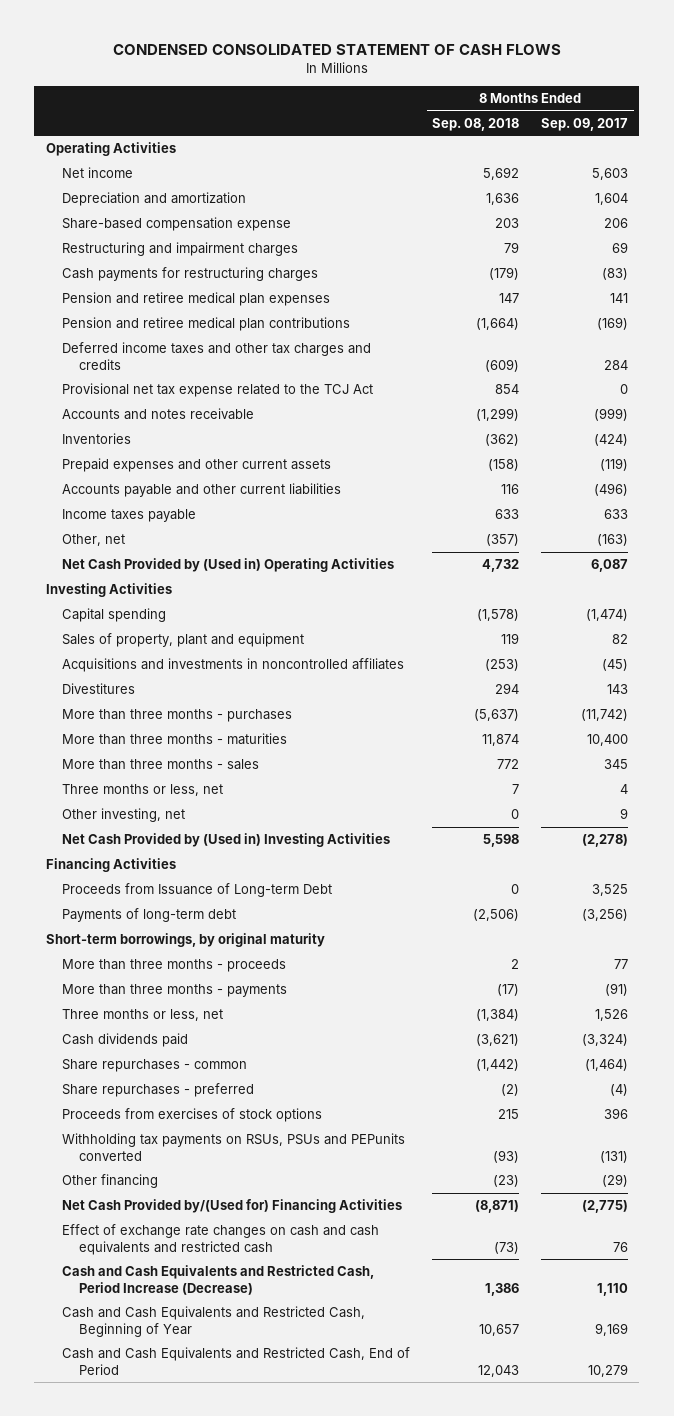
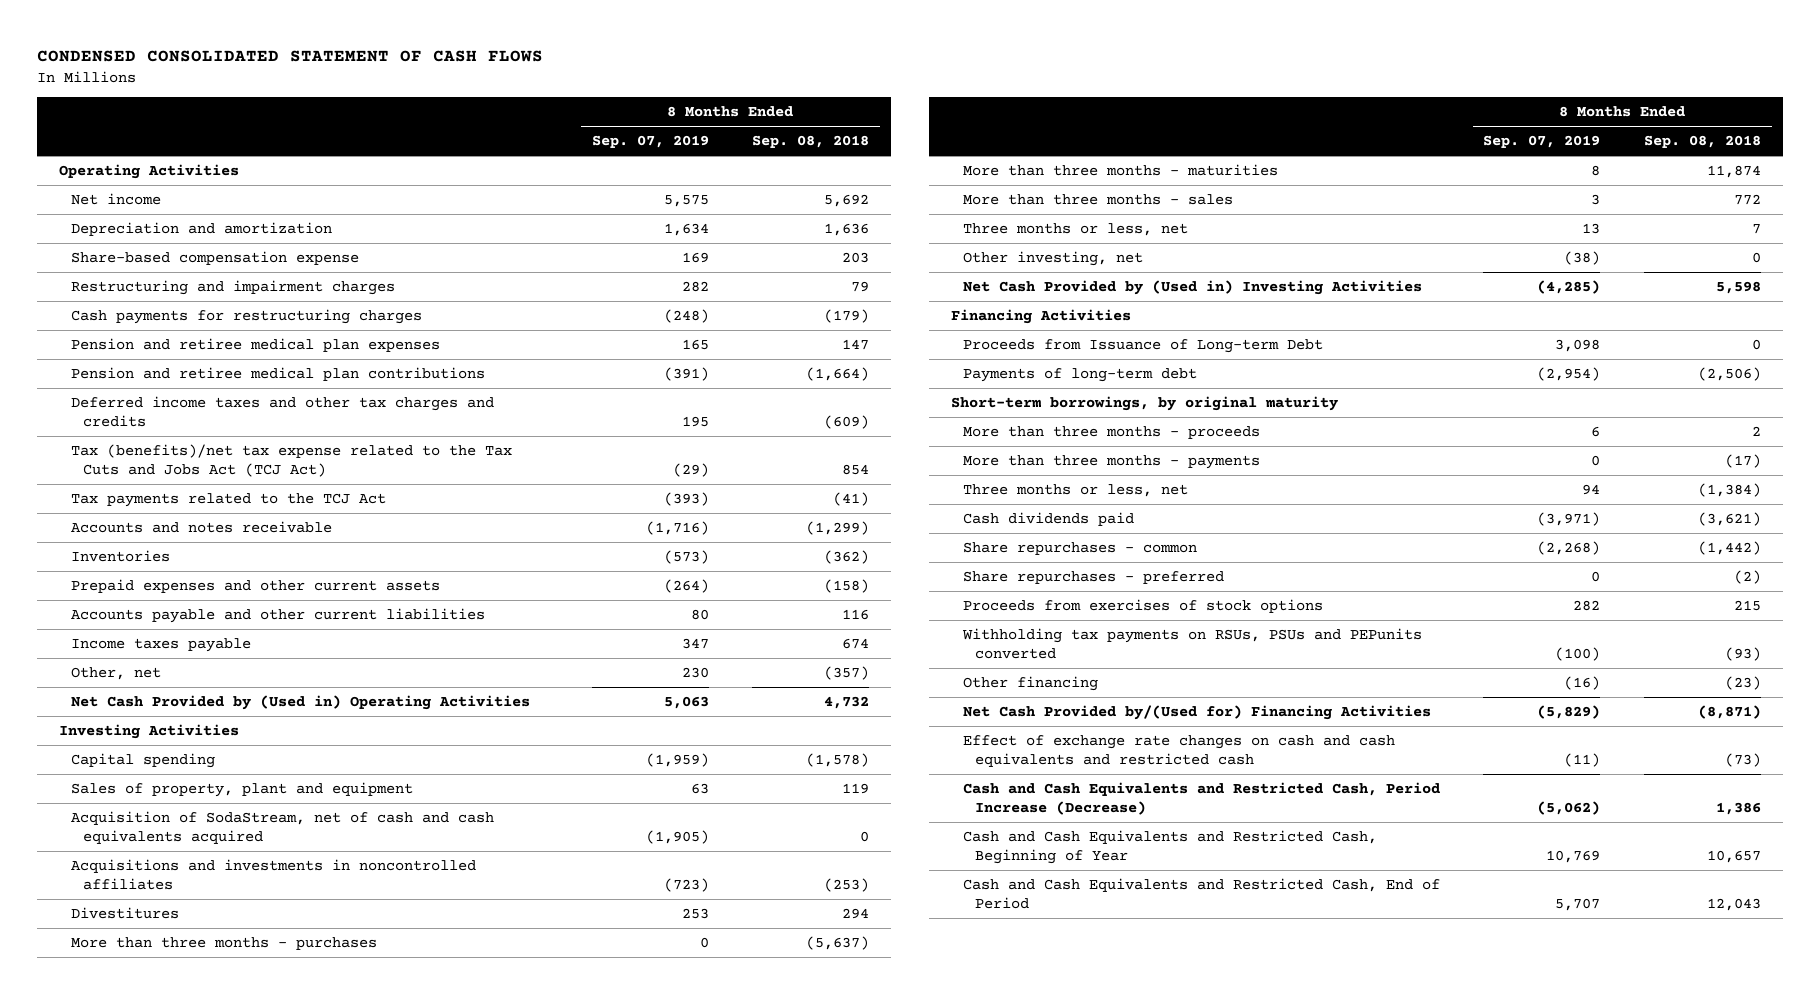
[541,117,629,131] Sep. 09, 2017 -> none
none -> [591,135,709,149] Sep. 07, 2019
[62,383,374,398] Provisional net tax expense related to the TCJ Act -> [71,443,513,477] Tax (benefits)/net tax expense related to the Tax Cuts and Jobs Act (TCJ Act)
none -> [71,492,387,507] Tax payments related to the TCJ Act
[495,509,520,520] 633 -> [842,637,870,649] 674
none -> [71,810,495,844] Acquisition of SodaStream, net of cash and cash equivalents acquired

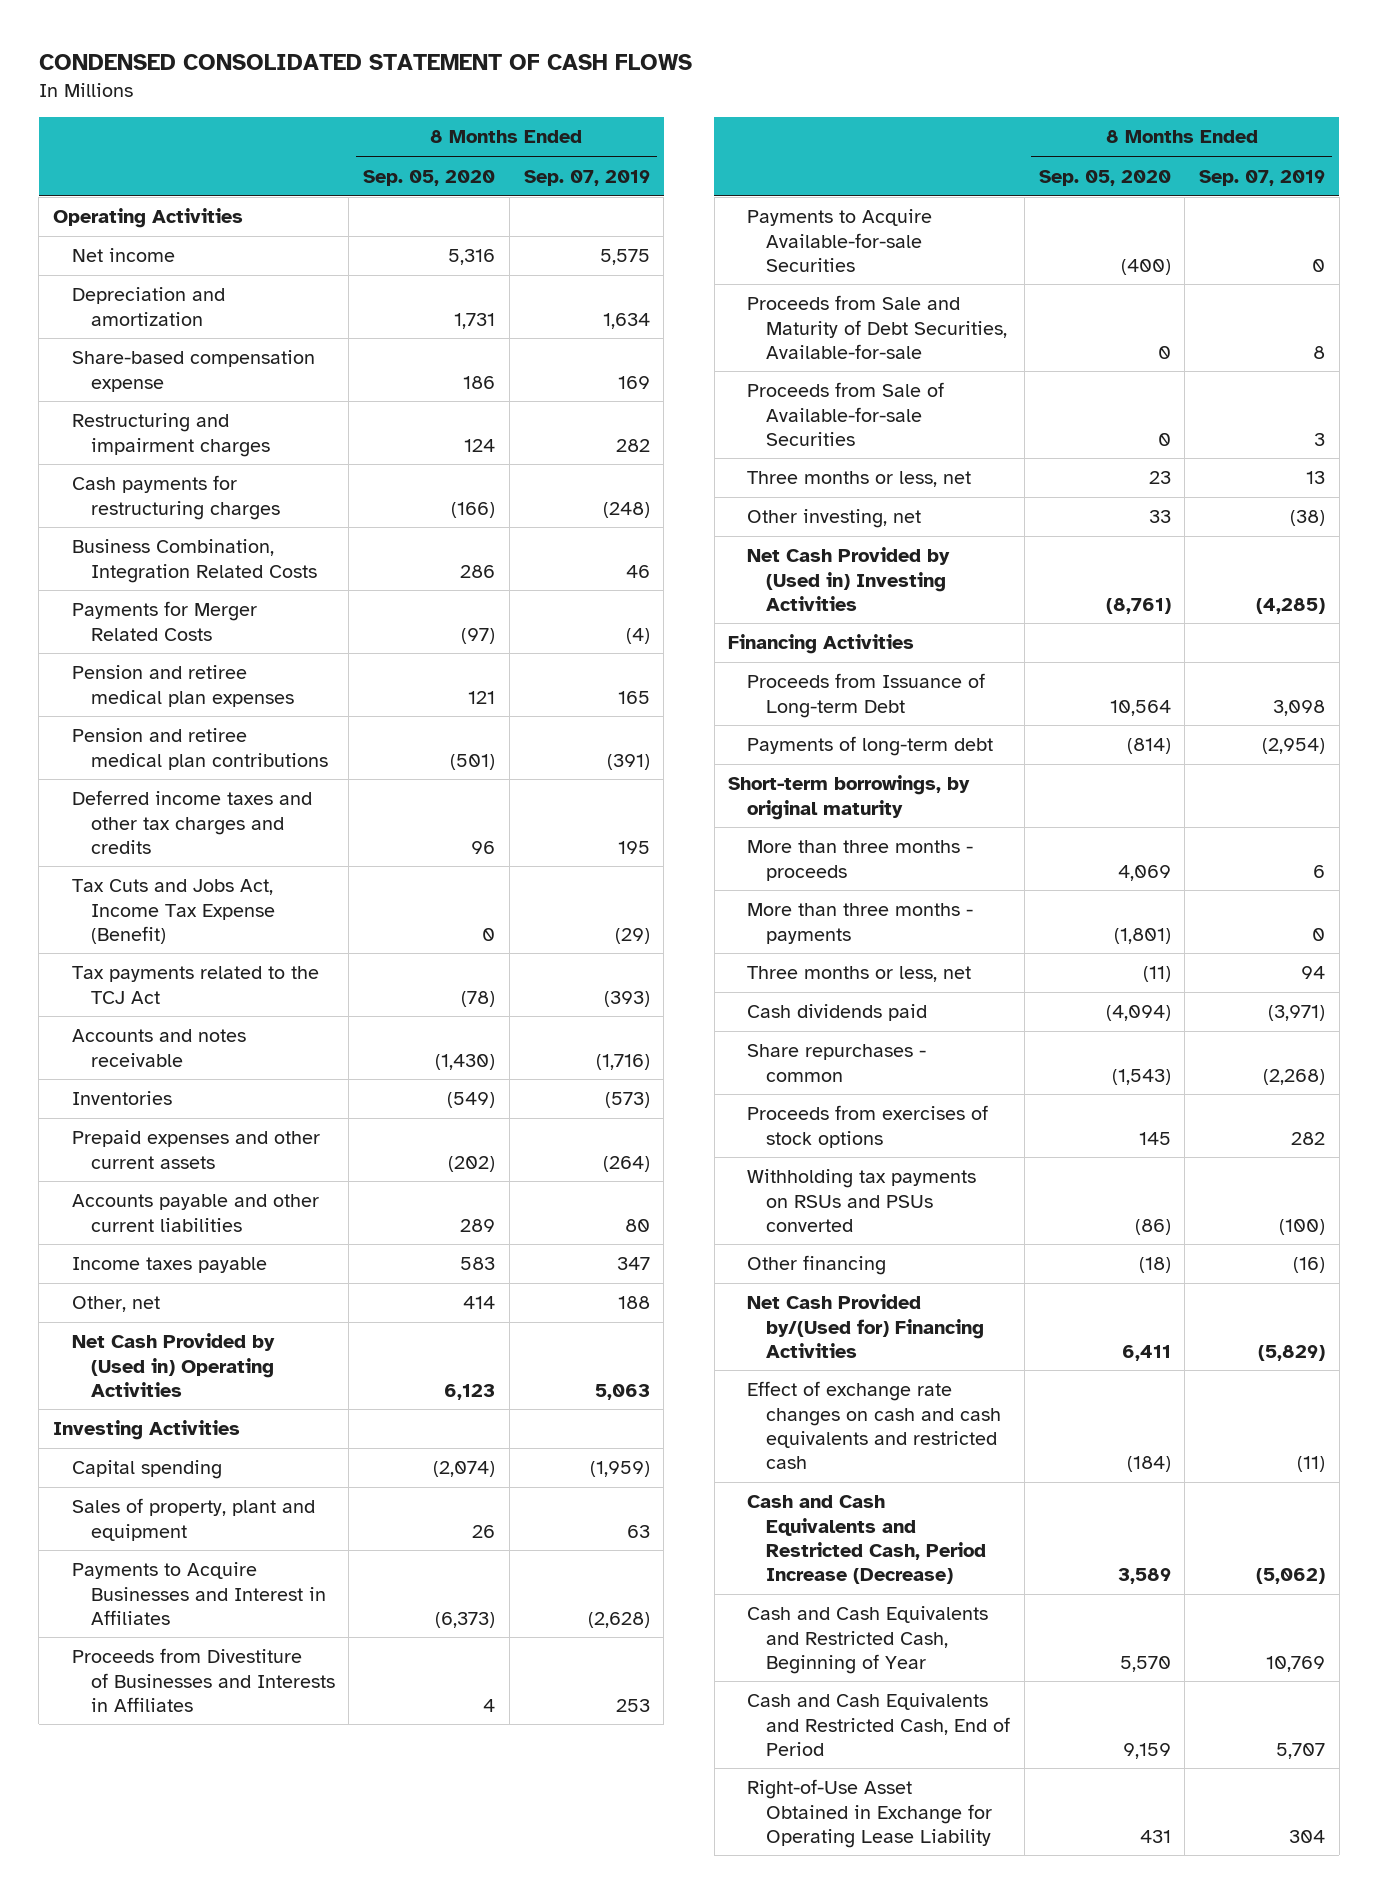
[752,135,870,149] Sep. 08, 2018 -> none
none -> [363,169,496,186] Sep. 05, 2020
none -> [71,539,317,583] Business Combination, Integration Related Costs
none -> [71,601,257,641] Payments for Merger Related Costs
[71,443,513,477] Tax (benefits)/net tax expense related to the Tax Cuts and Jobs Act (TCJ Act) -> [71,879,275,944] Tax Cuts and Jobs Act, Income Tax Expense (Benefit)
[681,666,709,678] 230 -> [617,1296,650,1310] 188
[71,810,495,844] Acquisition of SodaStream, net of cash and cash equivalents acquired -> none
[71,858,477,890] Acquisitions and investments in noncontrolled affiliates -> [71,1562,326,1625] Payments to Acquire Businesses and Interest in Affiliates
[663,877,709,892] (723) -> [587,1611,650,1628] (2,628)
[71,906,180,919] Divestitures -> [71,1648,335,1712] Proceeds from Divestiture of Businesses and Interests in Affiliates
[71,936,378,950] More than three months - purchases -> [747,209,933,272] Payments to Acquire Available-for-sale Securities
[962,163,1278,176] More than three months - maturities -> [747,295,1008,359] Proceeds from Sale and Maturity of Debt Securities, Available-for-sale
[962,193,1233,205] More than three months - sales -> [747,382,945,446] Proceeds from Sale of Available-for-sale Securities
[962,570,1224,584] Share repurchases - preferred -> none
[961,627,1422,659] Withholding tax payments on RSUs, PSUs and PEPunits converted -> [747,1169,977,1232] Withholding tax payments on RSUs and PSUs converted
none -> [747,1779,993,1848] Right-of-Use Asset Obtained in Exchange for Operating Lease Liability

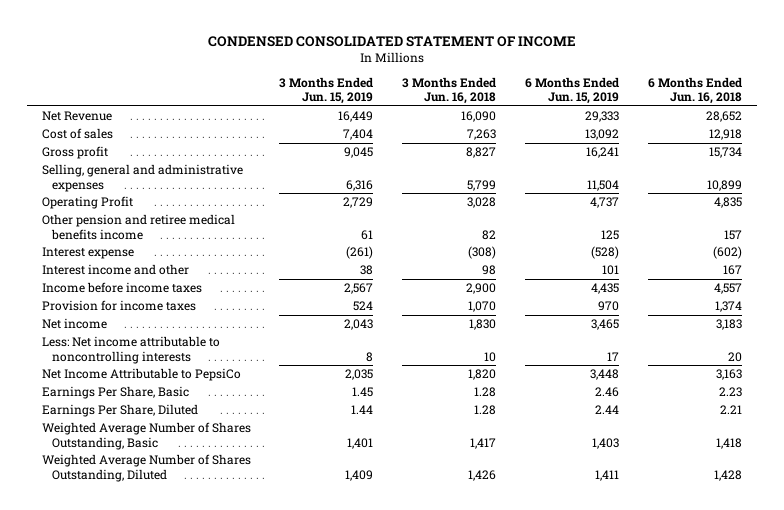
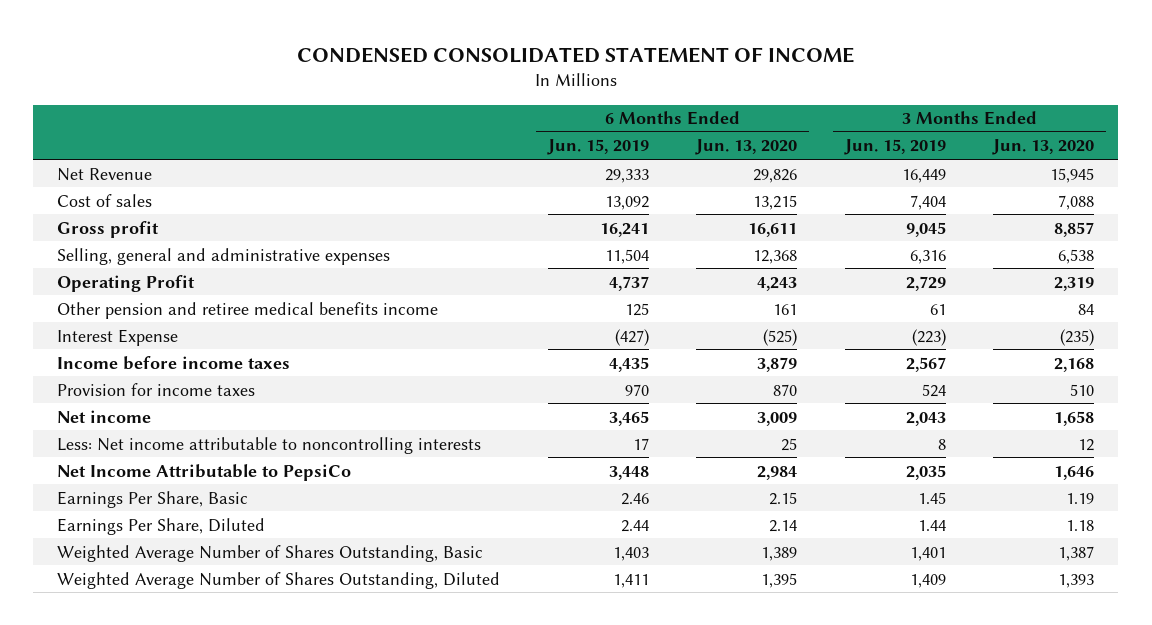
[402,76,497,105] 3 Months Ended Jun. 16, 2018 -> none
[648,76,743,105] 6 Months Ended Jun. 16, 2018 -> none
none -> [695,139,798,156] Jun. 13, 2020
none -> [992,139,1095,156] Jun. 13, 2020
[41,264,189,276] Interest income and other -> none
[41,247,134,260] Interest expense -> [57,328,179,346] Interest Expense
[346,246,374,260] (261) -> [911,328,946,346] (223)
[591,246,620,260] (528) -> [614,328,649,346] (427)

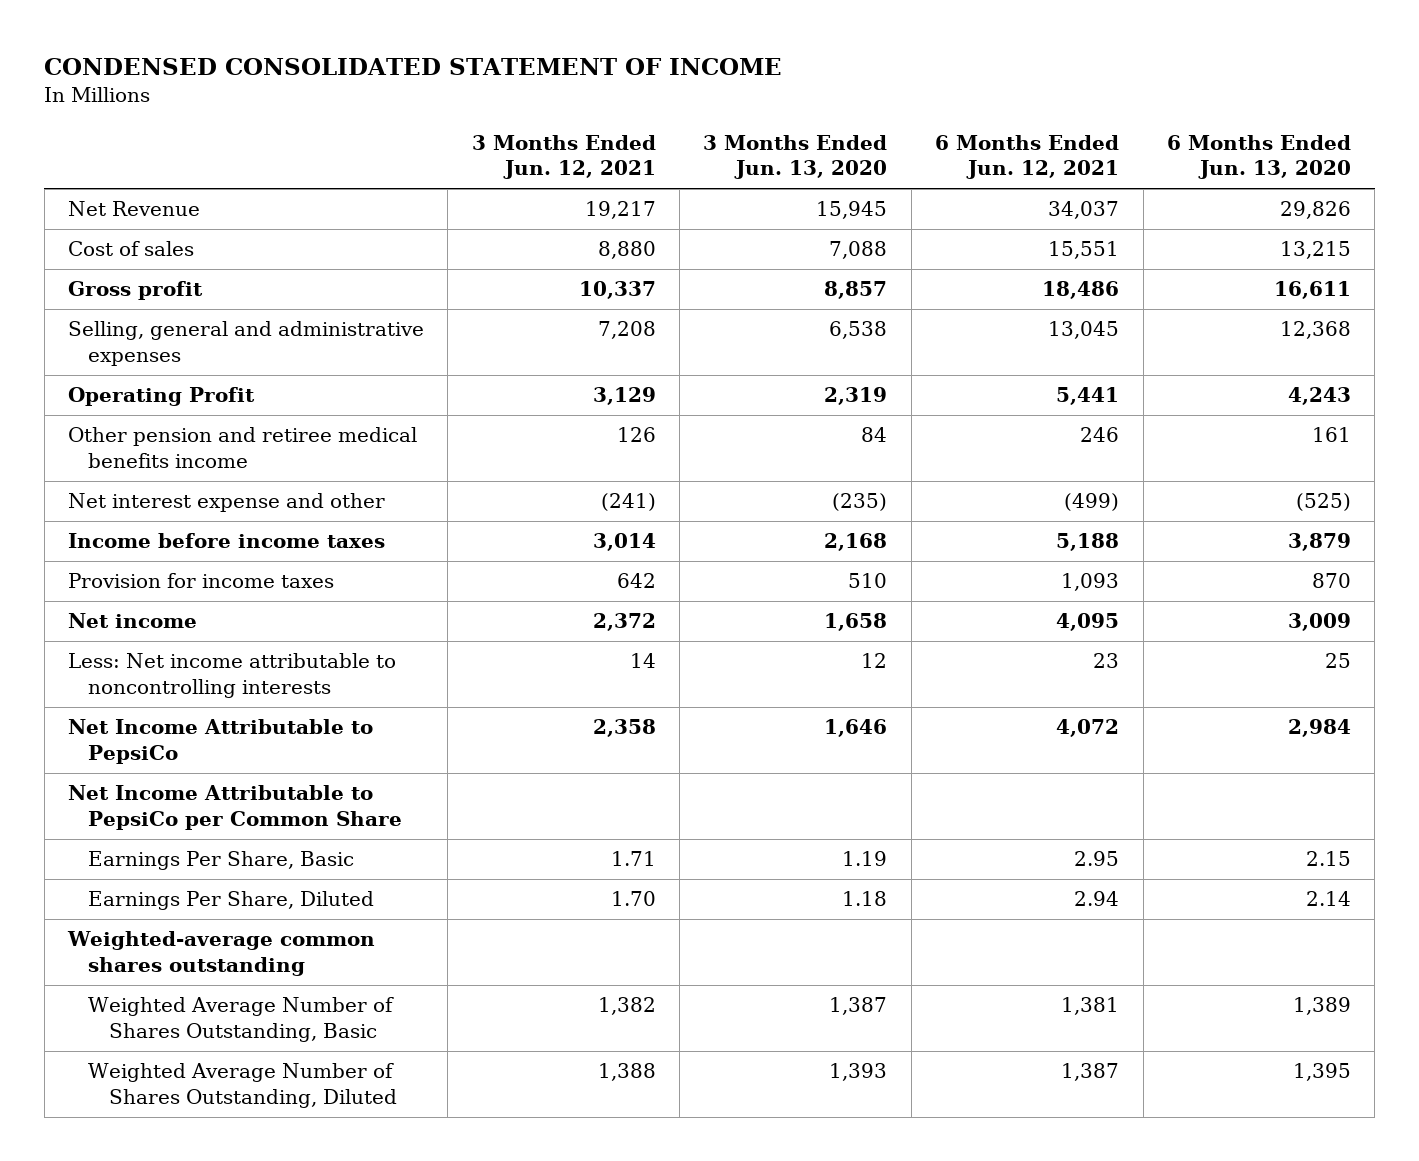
[546,139,649,156] Jun. 15, 2019 -> none
[843,139,946,156] Jun. 15, 2019 -> none
none -> [471,134,656,180] 3 Months Ended Jun. 12, 2021
none -> [935,134,1120,180] 6 Months Ended Jun. 12, 2021
[57,328,179,346] Interest Expense -> [67,493,385,513] Net interest expense and other
none -> [67,785,403,831] Net Income Attributable to PepsiCo per Common Share
none -> [66,931,375,977] Weighted-average common shares outstanding

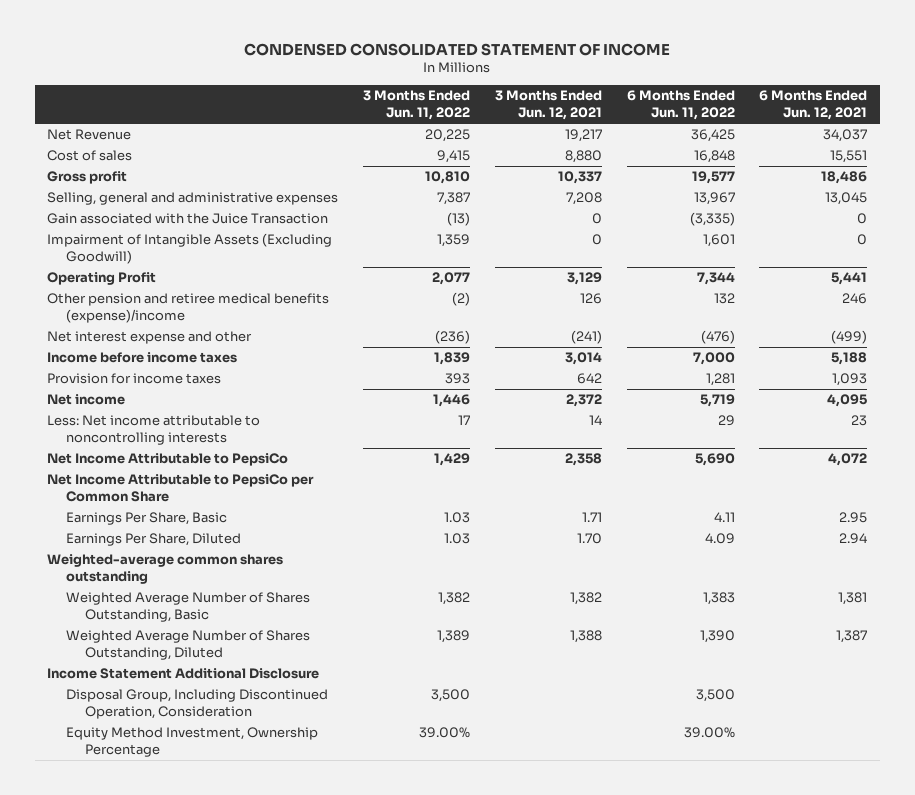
[703,134,888,180] 3 Months Ended Jun. 13, 2020 -> none
[1166,134,1351,180] 6 Months Ended Jun. 13, 2020 -> none
none -> [362,90,470,121] 3 Months Ended Jun. 11, 2022
none -> [626,90,735,121] 6 Months Ended Jun. 11, 2022
none -> [47,213,329,225] Gain associated with the Juice Transaction
none -> [47,233,333,265] Impairment of Intangible Assets (Excluding Goodwill)
[67,427,417,469] Other pension and retiree medical benefits income -> [47,293,330,324] Other pension and retiree medical benefits (expense)/income
none -> [47,668,320,680] Income Statement Additional Disclosure
none -> [65,689,328,720] Disposal Group, Including Discontinued Operation, Consideration
none -> [65,727,318,758] Equity Method Investment, Ownership Percentage

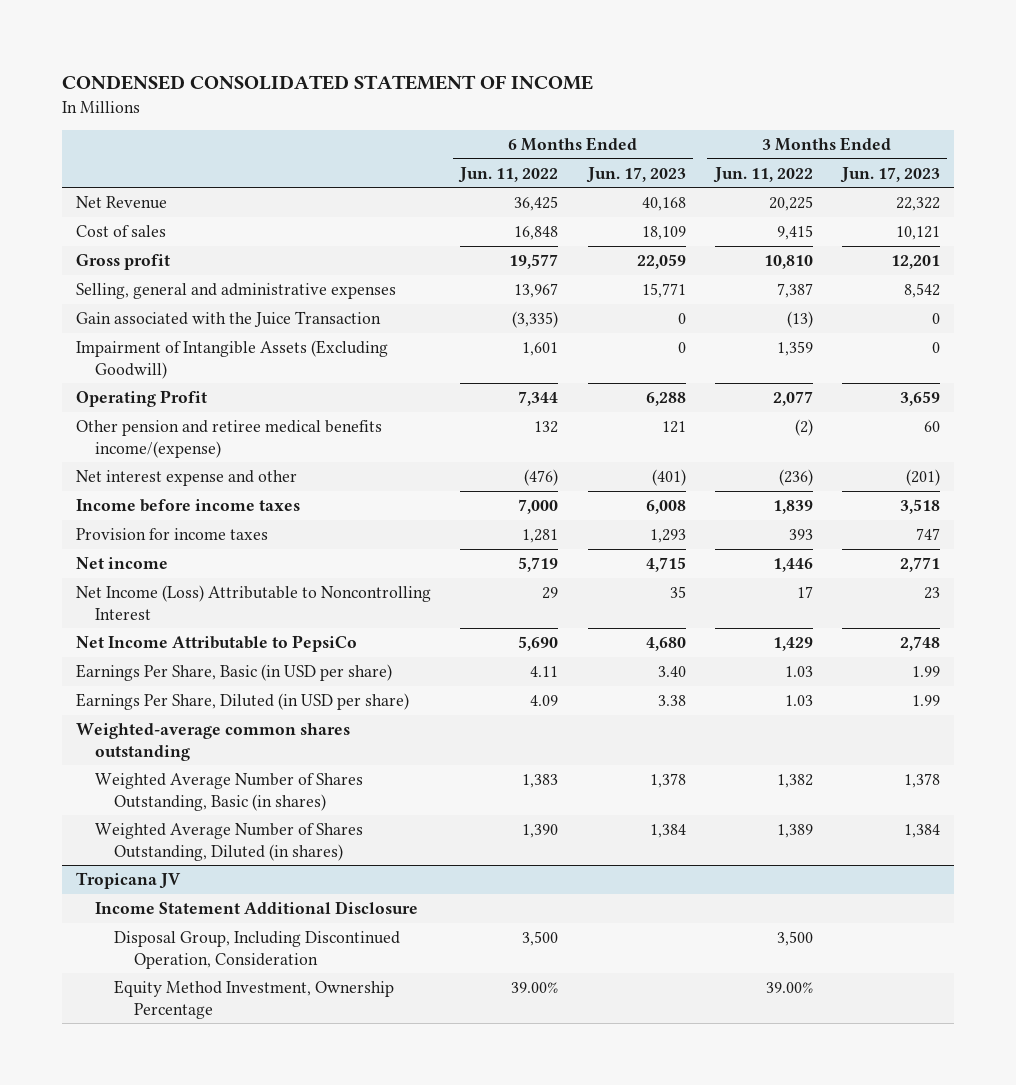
[494,90,602,121] 3 Months Ended Jun. 12, 2021 -> none
[759,90,868,121] 6 Months Ended Jun. 12, 2021 -> none
none -> [585,166,686,183] Jun. 17, 2023
none -> [839,166,940,183] Jun. 17, 2023
[47,293,330,324] Other pension and retiree medical benefits (expense)/income -> [76,419,383,458] Other pension and retiree medical benefits income/(expense)
[47,415,261,446] Less: Net income attributable to noncontrolling interests -> [76,584,432,620] Net Income (Loss) Attributable to Noncontrolling Interest
[47,474,315,503] Net Income Attributable to PepsiCo per Common Share -> none
[65,512,227,526] Earnings Per Share, Basic -> [76,663,393,681] Earnings Per Share, Basic (in USD per share)
[65,533,241,547] Earnings Per Share, Diluted -> [76,692,410,710] Earnings Per Share, Diluted (in USD per share)
[65,592,310,623] Weighted Average Number of Shares Outstanding, Basic -> [95,772,364,811] Weighted Average Number of Shares Outstanding, Basic (in shares)
[65,630,310,661] Weighted Average Number of Shares Outstanding, Diluted -> [95,822,364,861] Weighted Average Number of Shares Outstanding, Diluted (in shares)
none -> [76,871,182,889] Tropicana JV

